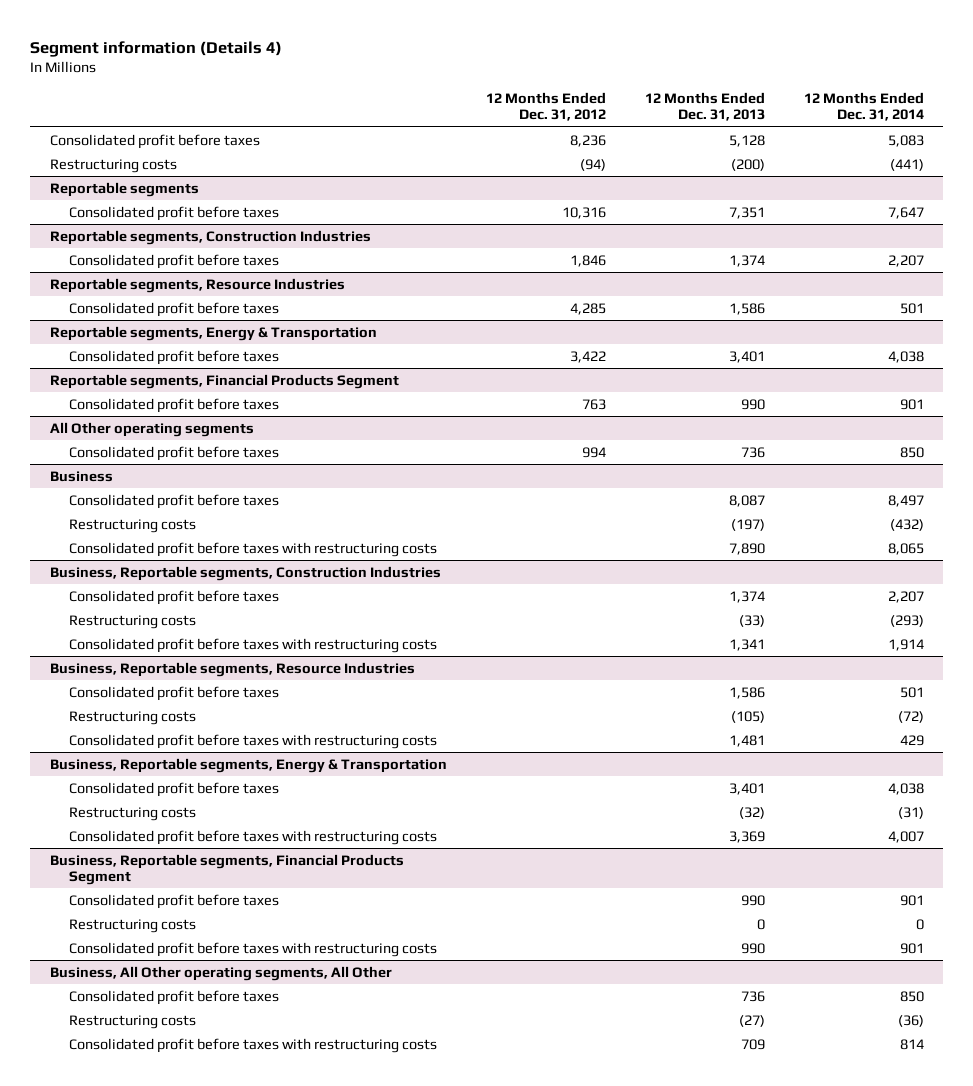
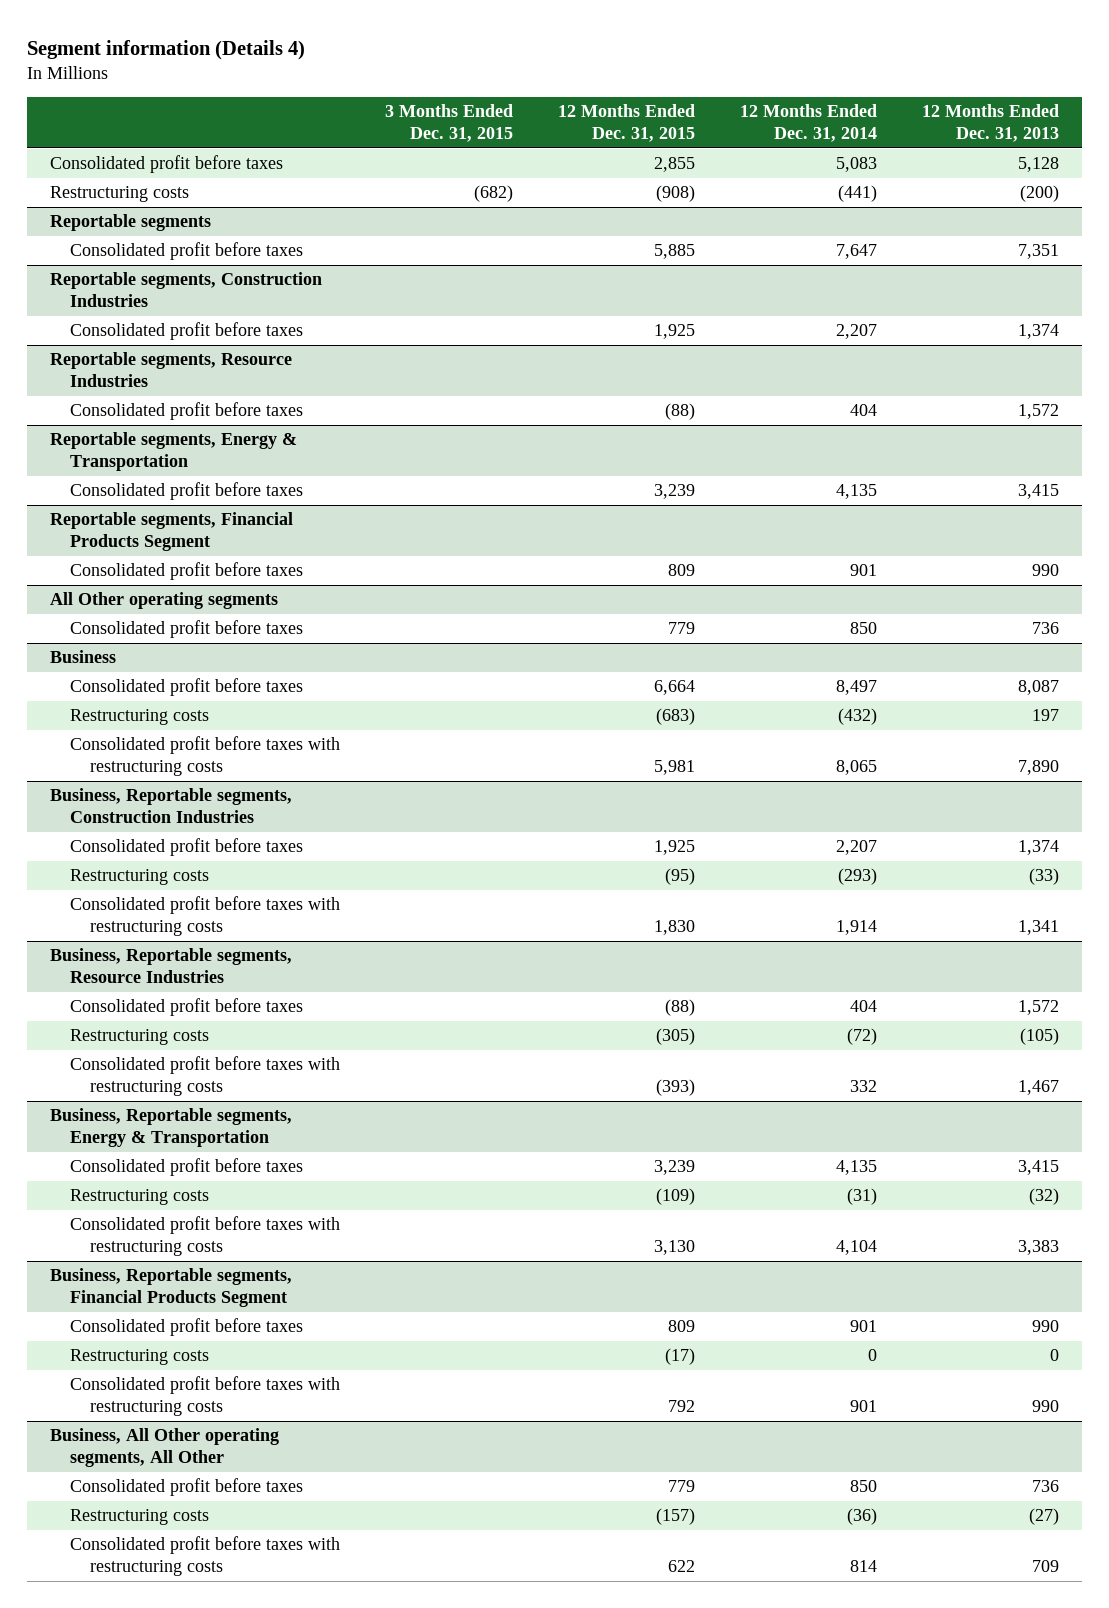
[485,91,606,122] 12 Months Ended Dec. 31, 2012 -> none
none -> [384,104,513,142] 3 Months Ended Dec. 31, 2015
none -> [557,104,695,142] 12 Months Ended Dec. 31, 2015
[728,302,765,315] 1,586 -> [1018,404,1060,420] 1,572
[899,302,924,314] 501 -> [850,404,878,417] 404
[728,350,765,363] 3,401 -> [1018,484,1060,500] 3,415
[887,350,924,363] 4,038 -> [836,484,878,500] 4,135
[730,518,765,531] (197) -> [1032,709,1060,722] 197
[728,686,765,699] 1,586 -> [1018,1000,1060,1016] 1,572
[899,686,924,698] 501 -> [850,1000,878,1013] 404
[728,734,765,747] 1,481 -> [1018,1080,1060,1096] 1,467
[899,734,924,746] 429 -> [850,1080,878,1093] 332
[728,782,765,795] 3,401 -> [1018,1160,1060,1176] 3,415
[887,782,924,795] 4,038 -> [836,1160,878,1176] 4,135
[728,830,765,843] 3,369 -> [1018,1240,1060,1256] 3,383
[887,830,924,843] 4,007 -> [836,1240,878,1256] 4,104

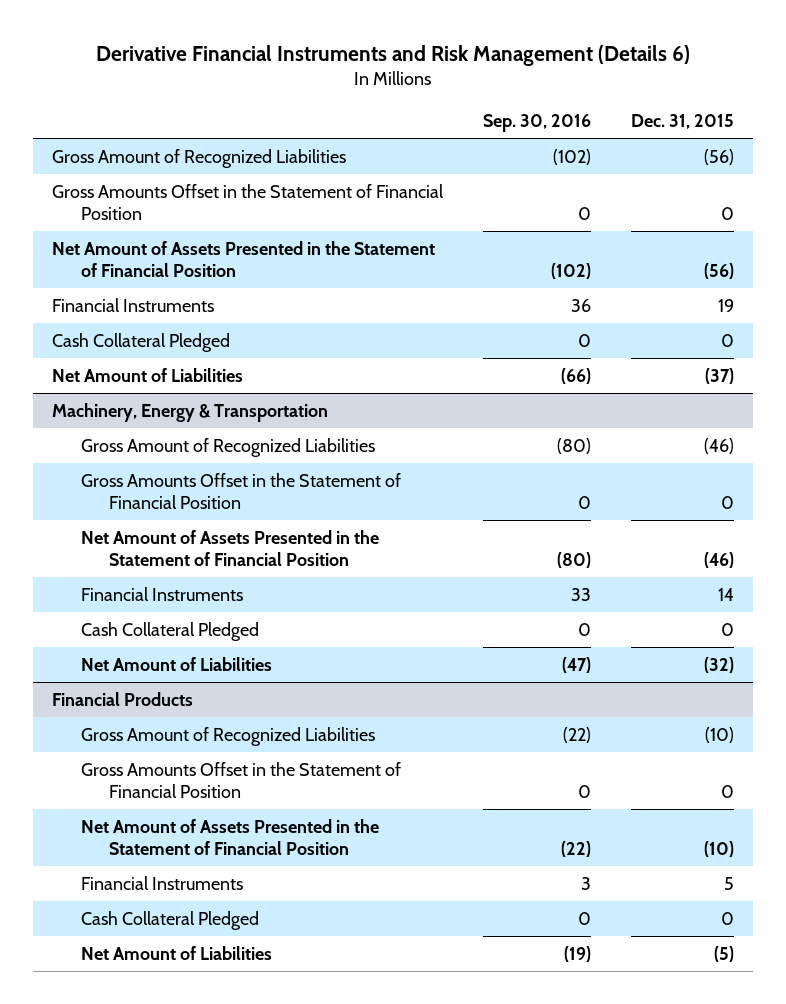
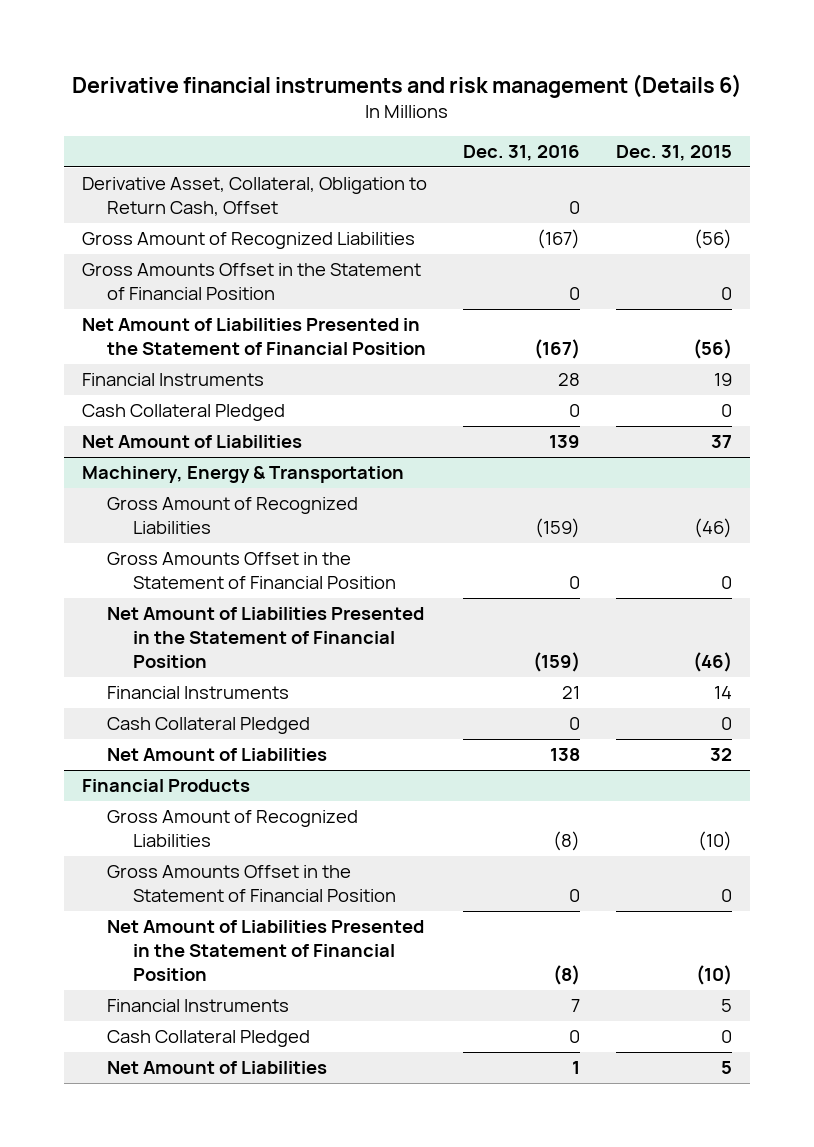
[96,44,691,66] Derivative Financial Instruments and Risk Management (Details 6) -> [72,73,743,98] Derivative financial instruments and risk management (Details 6)
[483,114,592,133] Sep. 30, 2016 -> none
none -> [463,145,581,162] Dec. 31, 2016
none -> [81,177,427,217] Derivative Asset, Collateral, Obligation to Return Cash, Offset
[52,240,436,277] Net Amount of Assets Presented in the Statement of Financial Position -> [81,318,427,356] Net Amount of Liabilities Presented in the Statement of Financial Position
[704,367,734,384] (37) -> [711,435,733,449] 37
[80,529,379,566] Net Amount of Assets Presented in the Statement of Financial Position -> [107,607,425,669] Net Amount of Liabilities Presented in the Statement of Financial Position
[703,656,734,673] (32) -> [710,748,733,762] 32
[80,818,379,855] Net Amount of Assets Presented in the Statement of Financial Position -> [107,920,425,982] Net Amount of Liabilities Presented in the Statement of Financial Position
[713,945,734,962] (5) -> [721,1061,733,1075] 5

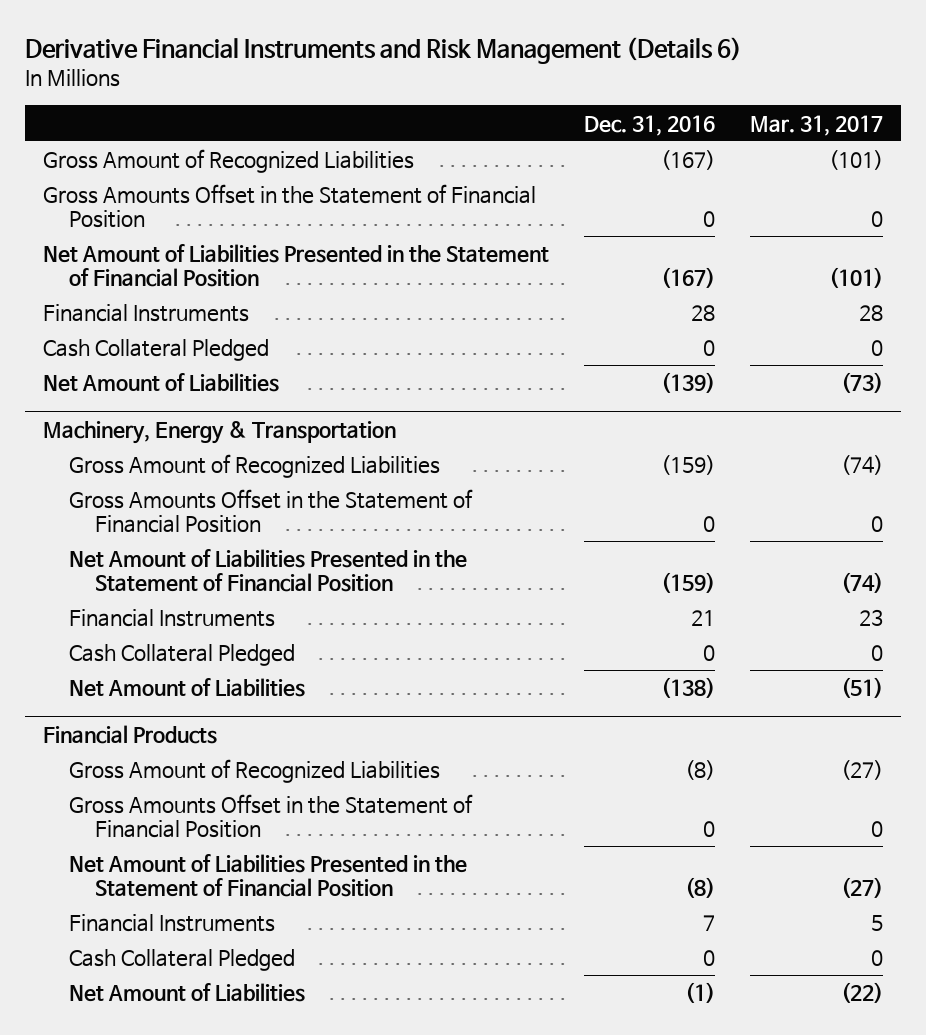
[72,73,743,98] Derivative financial instruments and risk management (Details 6) -> [25,37,743,65] Derivative Financial Instruments and Risk Management (Details 6)
[616,145,733,162] Dec. 31, 2015 -> none
none -> [750,114,884,136] Mar. 31, 2017
[81,177,427,217] Derivative Asset, Collateral, Obligation to Return Cash, Offset -> none
[549,435,581,449] 139 -> [661,372,716,394] (139)
[550,748,581,762] 138 -> [661,677,716,699] (138)
[572,1061,581,1075] 1 -> [685,982,716,1004] (1)

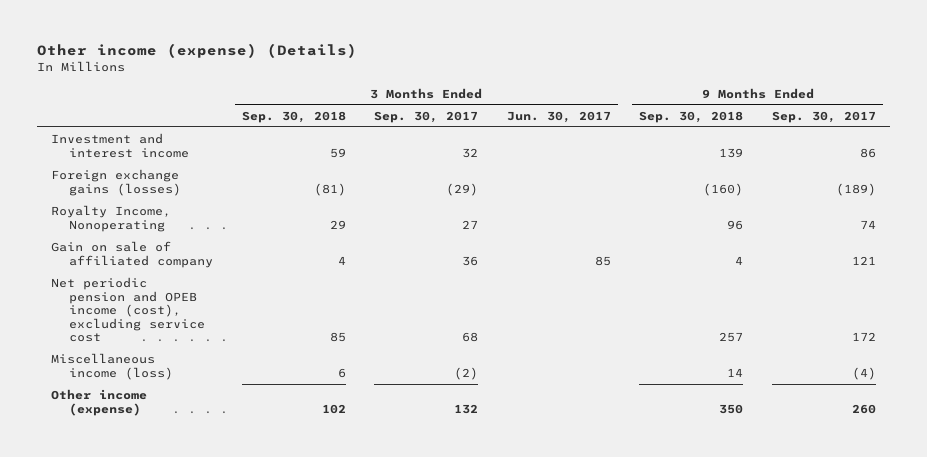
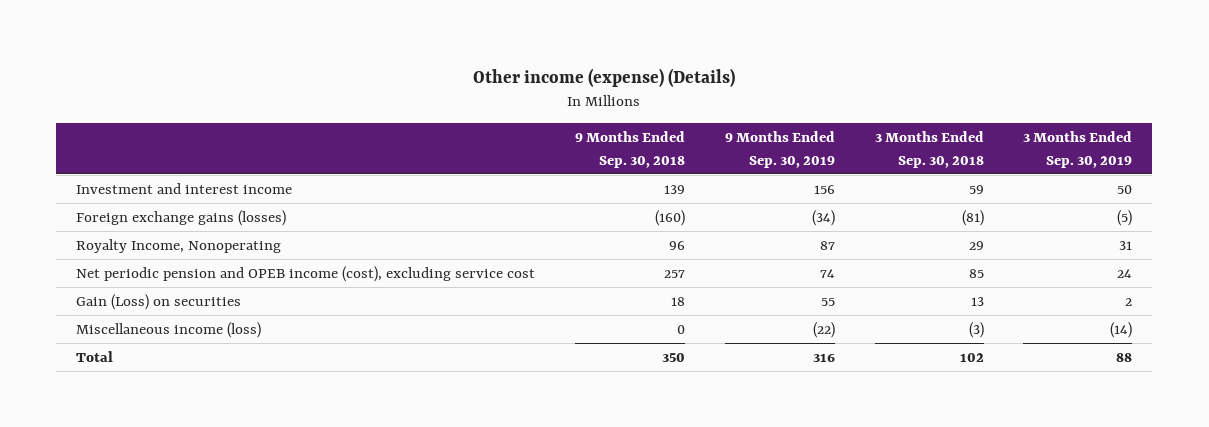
[374,110,479,123] Sep. 30, 2017 -> none
[506,110,611,123] Jun. 30, 2017 -> none
[771,110,876,123] Sep. 30, 2017 -> none
none -> [724,131,835,168] 9 Months Ended Sep. 30, 2019
none -> [1023,131,1133,168] 3 Months Ended Sep. 30, 2019
[51,241,214,268] Gain on sale of affiliated company -> none
none -> [76,294,242,311] Gain (Loss) on securities
[337,367,346,378] 6 -> [968,322,984,339] (3)
[727,367,744,377] 14 -> [677,325,686,335] 0
[51,389,148,416] Other income (expense) -> [76,351,114,363] Total

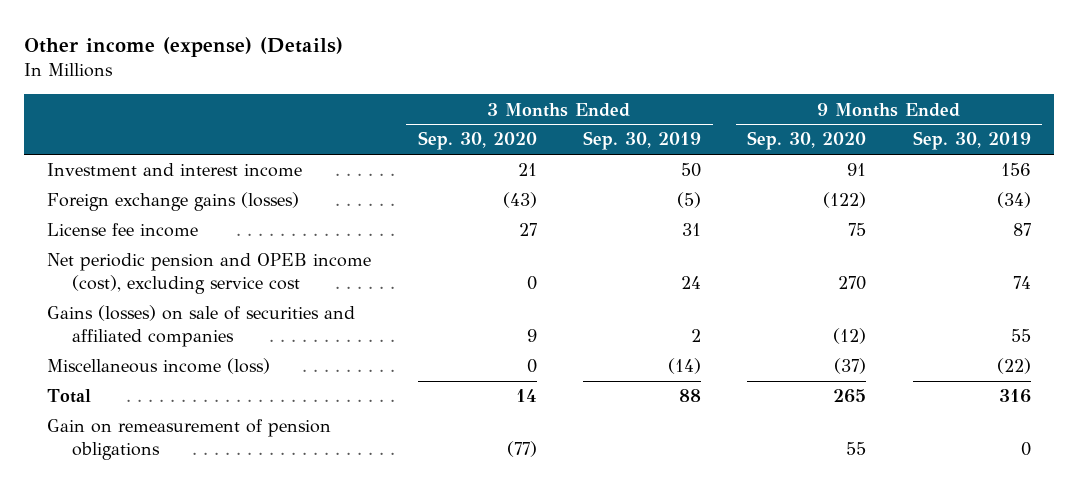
[575,131,686,168] 9 Months Ended Sep. 30, 2018 -> none
[874,131,984,168] 3 Months Ended Sep. 30, 2018 -> none
none -> [417,131,537,151] Sep. 30, 2020
none -> [747,131,867,151] Sep. 30, 2020
[76,239,282,254] Royalty Income, Nonoperating -> [47,223,199,238] License fee income
[76,294,242,311] Gain (Loss) on securities -> [47,305,356,347] Gains (losses) on sale of securities and affiliated companies
none -> [47,419,332,460] Gain on remeasurement of pension obligations

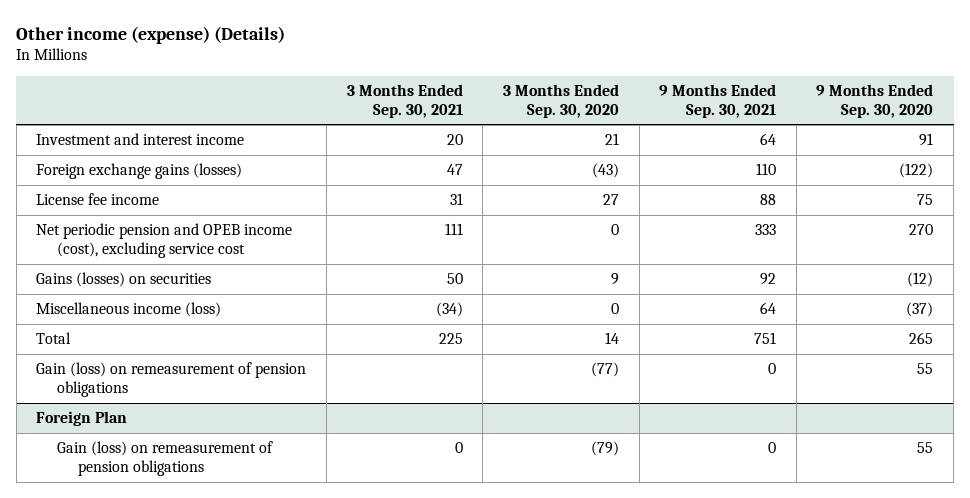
[583,131,702,151] Sep. 30, 2019 -> none
[912,131,1031,151] Sep. 30, 2019 -> none
none -> [346,84,463,118] 3 Months Ended Sep. 30, 2021
none -> [659,84,777,118] 9 Months Ended Sep. 30, 2021
[47,305,356,347] Gains (losses) on sale of securities and affiliated companies -> [36,272,212,288] Gains (losses) on securities
[47,419,332,460] Gain on remeasurement of pension obligations -> [36,362,307,397] Gain (loss) on remeasurement of pension obligations
none -> [36,411,128,427] Foreign Plan
none -> [57,441,274,476] Gain (loss) on remeasurement of pension obligations

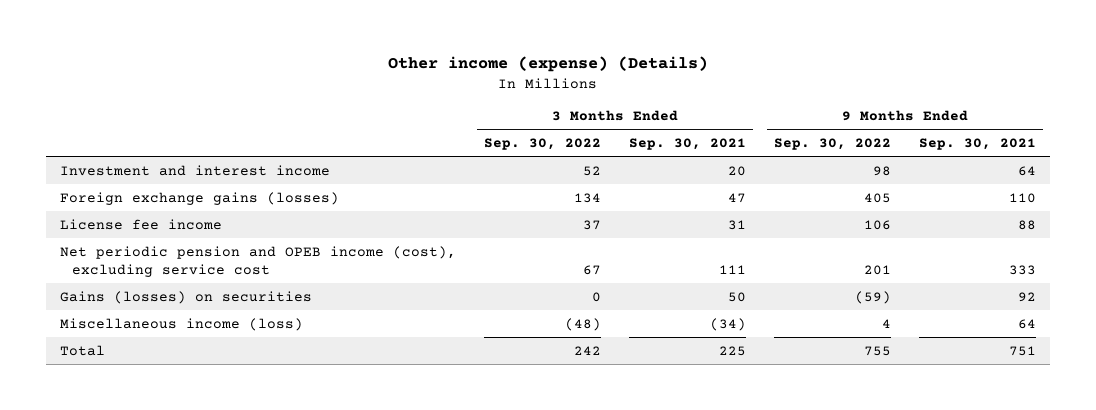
[502,84,619,118] 3 Months Ended Sep. 30, 2020 -> none
[816,84,934,118] 9 Months Ended Sep. 30, 2020 -> none
none -> [483,138,601,151] Sep. 30, 2022
none -> [774,138,892,151] Sep. 30, 2022
[36,362,307,397] Gain (loss) on remeasurement of pension obligations -> none
[36,411,128,427] Foreign Plan -> none
[57,441,274,476] Gain (loss) on remeasurement of pension obligations -> none

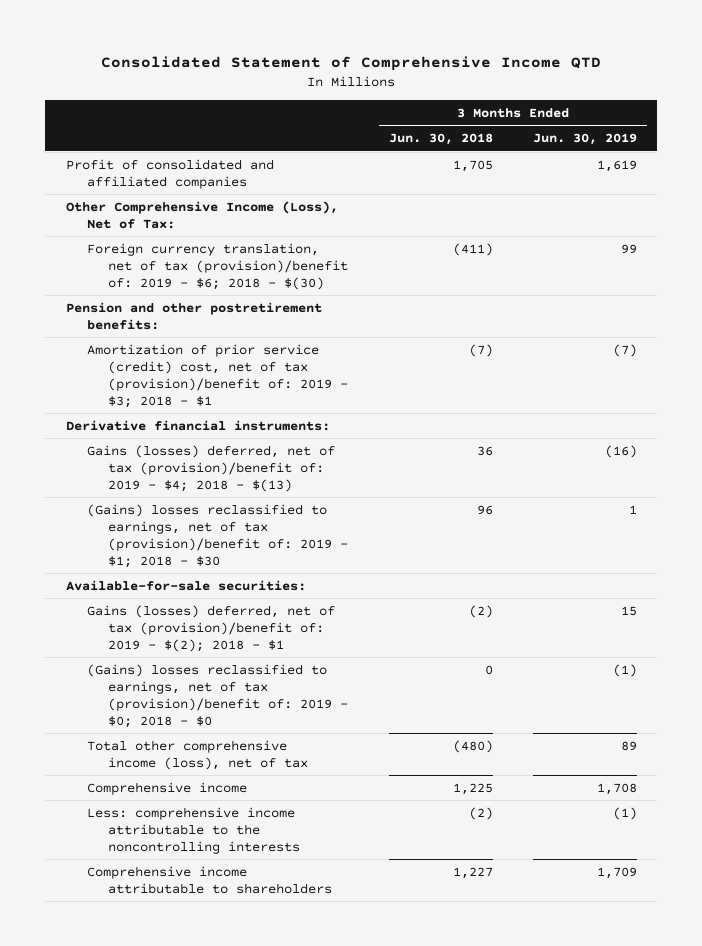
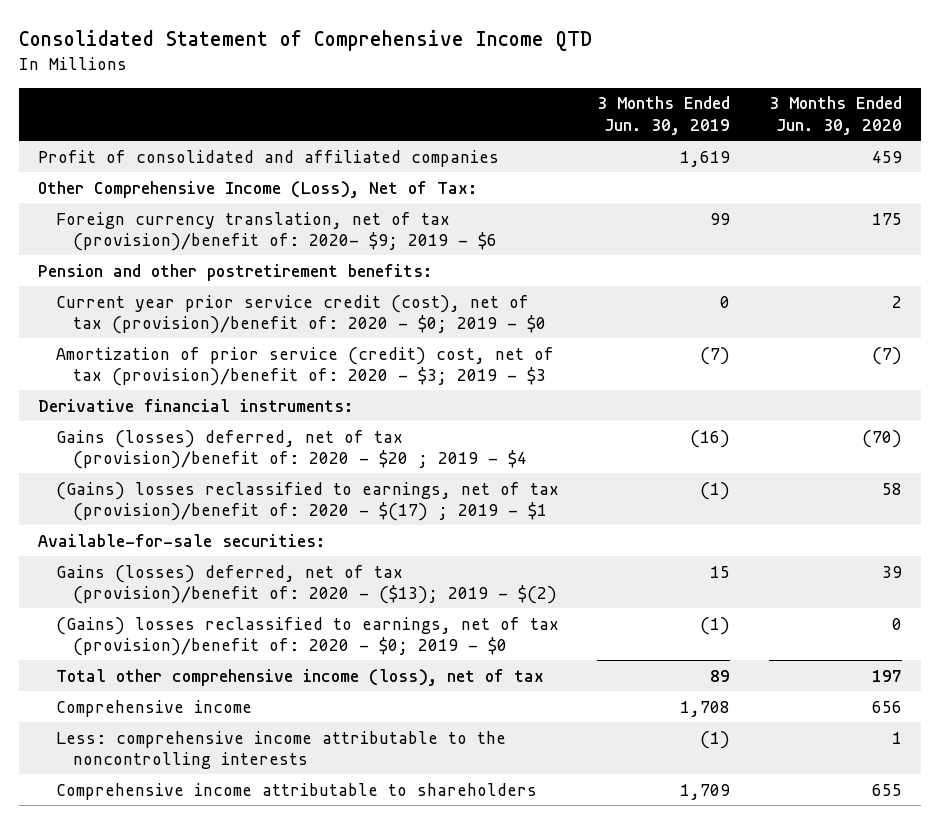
[388,133,493,146] Jun. 30, 2018 -> none
none -> [768,96,902,135] 3 Months Ended Jun. 30, 2020
[86,242,349,290] Foreign currency translation, net of tax (provision)/benefit of: 2019 - $6; 2018 - $(30) -> [55,211,498,251] Foreign currency translation, net of tax (provision)/benefit of: 2020- $9; 2019 - $6
none -> [55,294,547,334] Current year prior service credit (cost), net of tax (provision)/benefit of: 2020 - $0; 2019 - $0
[86,343,349,408] Amortization of prior service (credit) cost, net of tax (provision)/benefit of: 2019 - $3; 2018 - $1 -> [55,346,554,386] Amortization of prior service (credit) cost, net of tax (provision)/benefit of: 2020 - $3; 2019 - $3
[86,444,335,492] Gains (losses) deferred, net of tax (provision)/benefit of: 2019 - $4; 2018 - $(13) -> [55,429,528,469] Gains (losses) deferred, net of tax (provision)/benefit of: 2020 - $20 ; 2019 - $4
[86,503,349,568] (Gains) losses reclassified to earnings, net of tax (provision)/benefit of: 2019 - $1; 2018 - $30 -> [55,481,559,521] (Gains) losses reclassified to earnings, net of tax (provision)/benefit of: 2020 - $(17) ; 2019 - $1
[628,504,637,514] 1 -> [700,481,731,500] (1)
[86,604,335,652] Gains (losses) deferred, net of tax (provision)/benefit of: 2019 - $(2); 2018 - $1 -> [55,564,558,604] Gains (losses) deferred, net of tax (provision)/benefit of: 2020 - ($13); 2019 - $(2)
[86,663,349,728] (Gains) losses reclassified to earnings, net of tax (provision)/benefit of: 2019 - $0; 2018 - $0 -> [55,616,559,656] (Gains) losses reclassified to earnings, net of tax (provision)/benefit of: 2020 - $0; 2019 - $0

